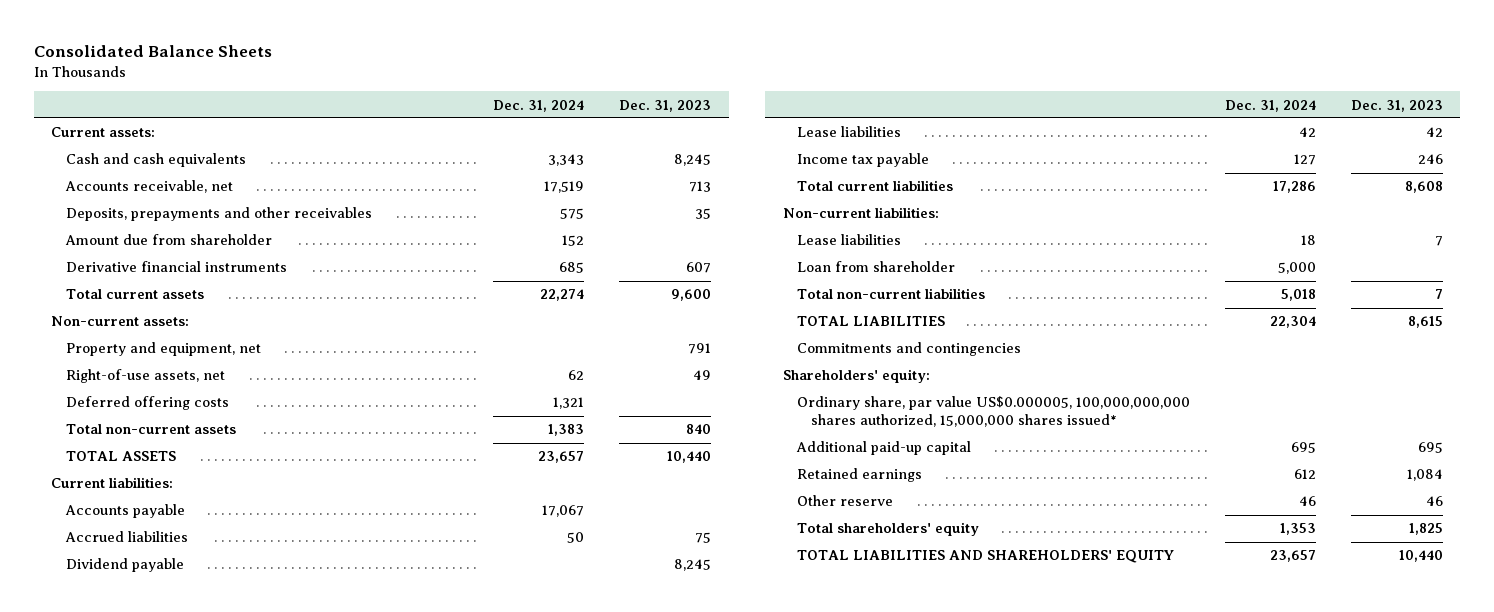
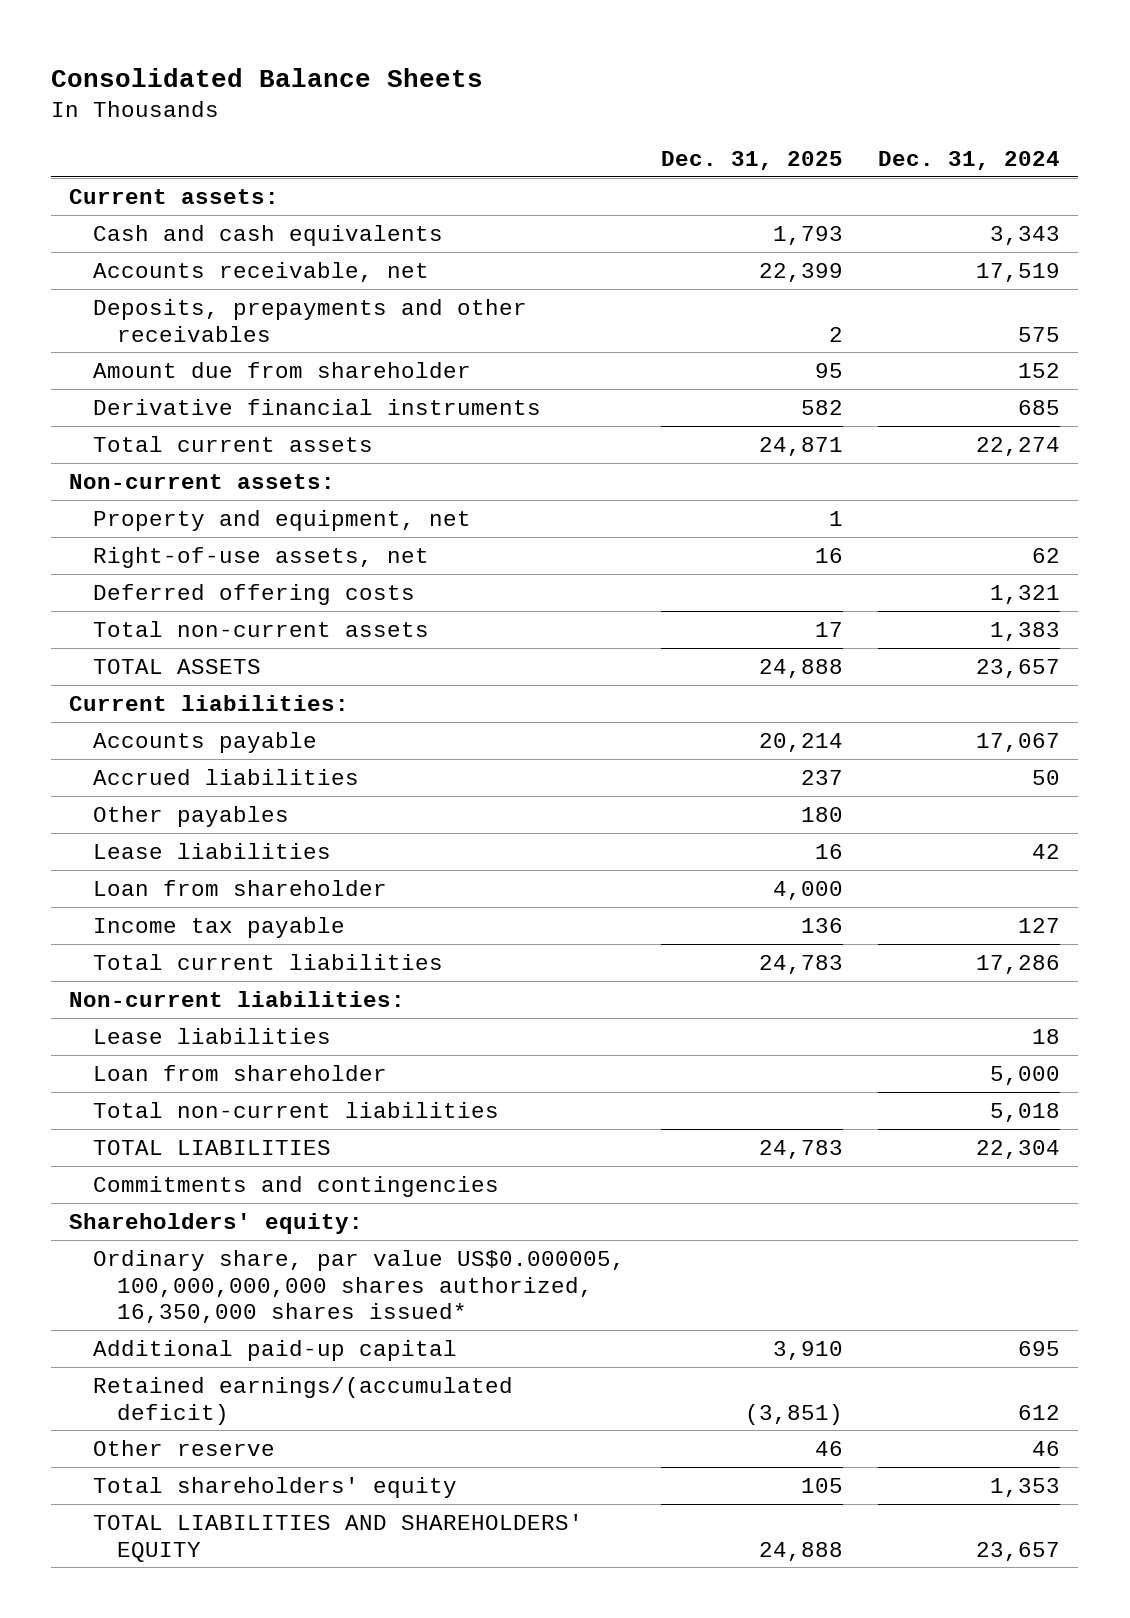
[619,99,712,112] Dec. 31, 2023 -> none
none -> [660,150,843,170] Dec. 31, 2025
[65,558,184,573] Dividend payable -> none
none -> [93,805,290,827] Other payables
none -> [93,879,388,896] Loan from shareholder
[796,396,1190,428] Ordinary share, par value US$0.000005, 100,000,000,000 shares authorized, 15,000,000 shares issued* -> [93,1249,626,1324] Ordinary share, par value US$0.000005, 100,000,000,000 shares authorized, 16,350,000 shares issued*
[796,468,922,483] Retained earnings -> [93,1376,514,1425] Retained earnings/(accumulated deficit)

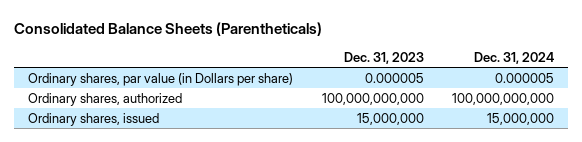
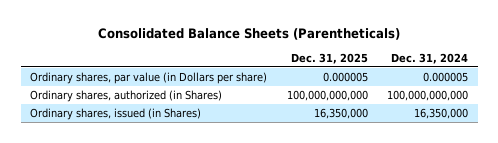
[343,52,424,65] Dec. 31, 2023 -> none
none -> [290,53,368,65] Dec. 31, 2025
[28,92,183,106] Ordinary shares, authorized -> [30,90,223,103] Ordinary shares, authorized (in Shares)
[28,112,160,126] Ordinary shares, issued -> [30,108,202,121] Ordinary shares, issued (in Shares)
[487,112,555,125] 15,000,000 -> [414,108,469,120] 16,350,000

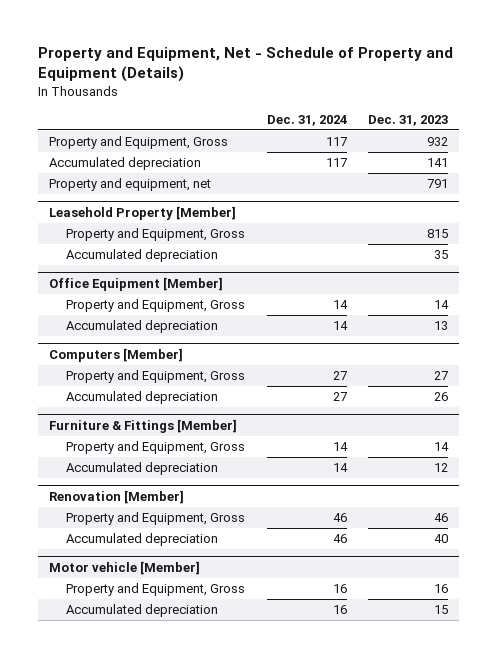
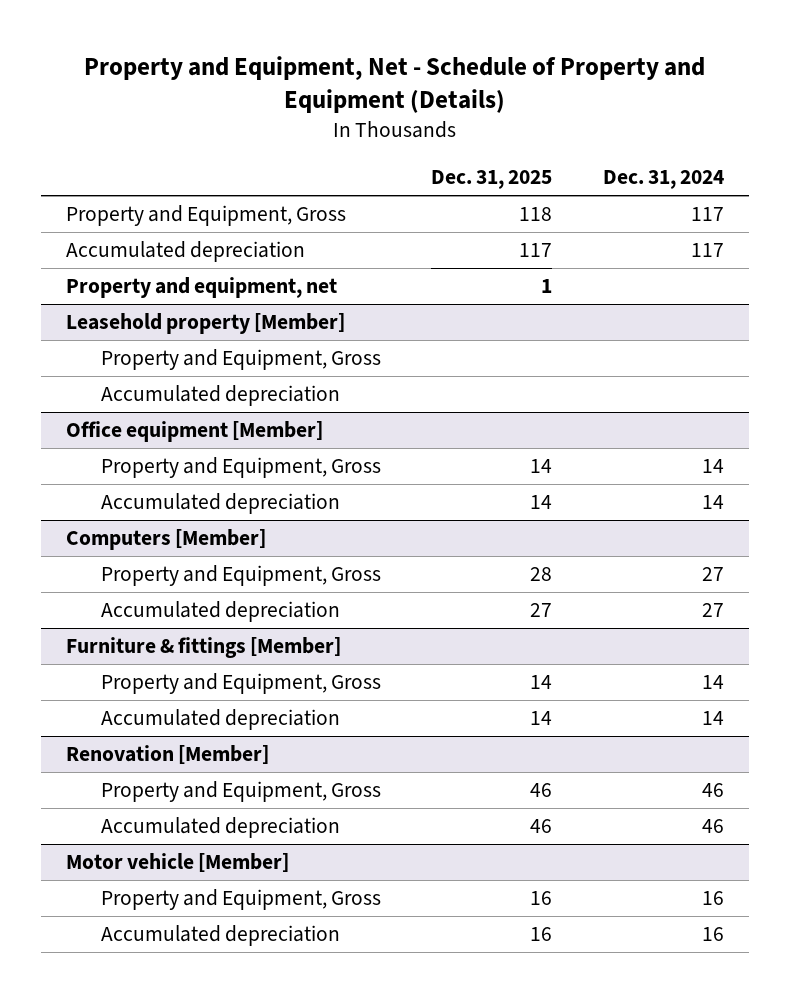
[367,114,448,126] Dec. 31, 2023 -> none
none -> [431,170,553,190] Dec. 31, 2025
[49,206,237,221] Leasehold Property [Member] -> [66,313,346,335] Leasehold property [Member]
[49,277,224,292] Office Equipment [Member] -> [66,421,324,443] Office equipment [Member]
[49,419,238,434] Furniture & Fittings [Member] -> [66,637,342,659] Furniture & fittings [Member]

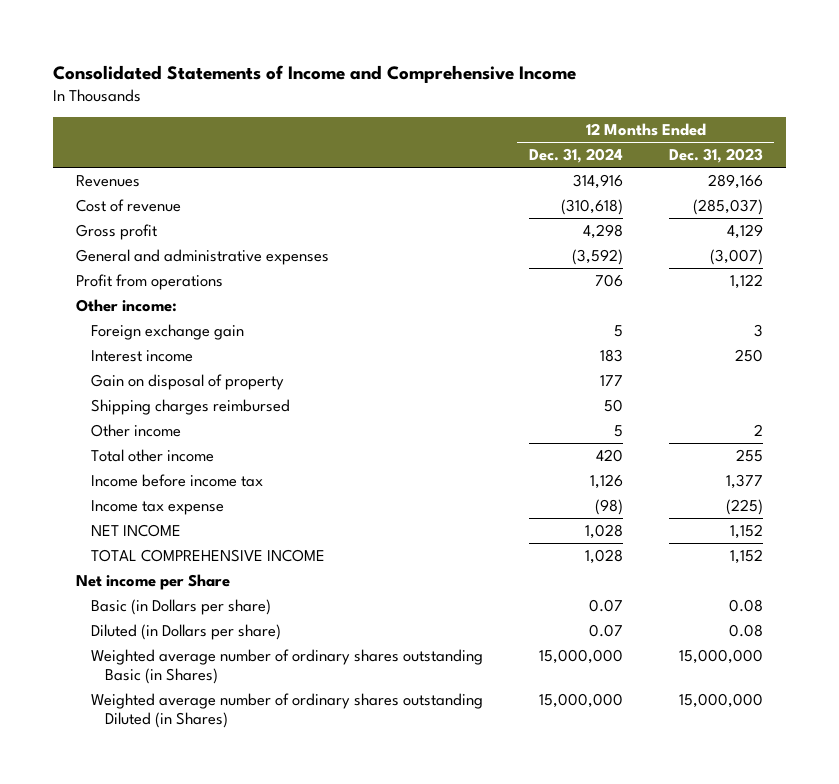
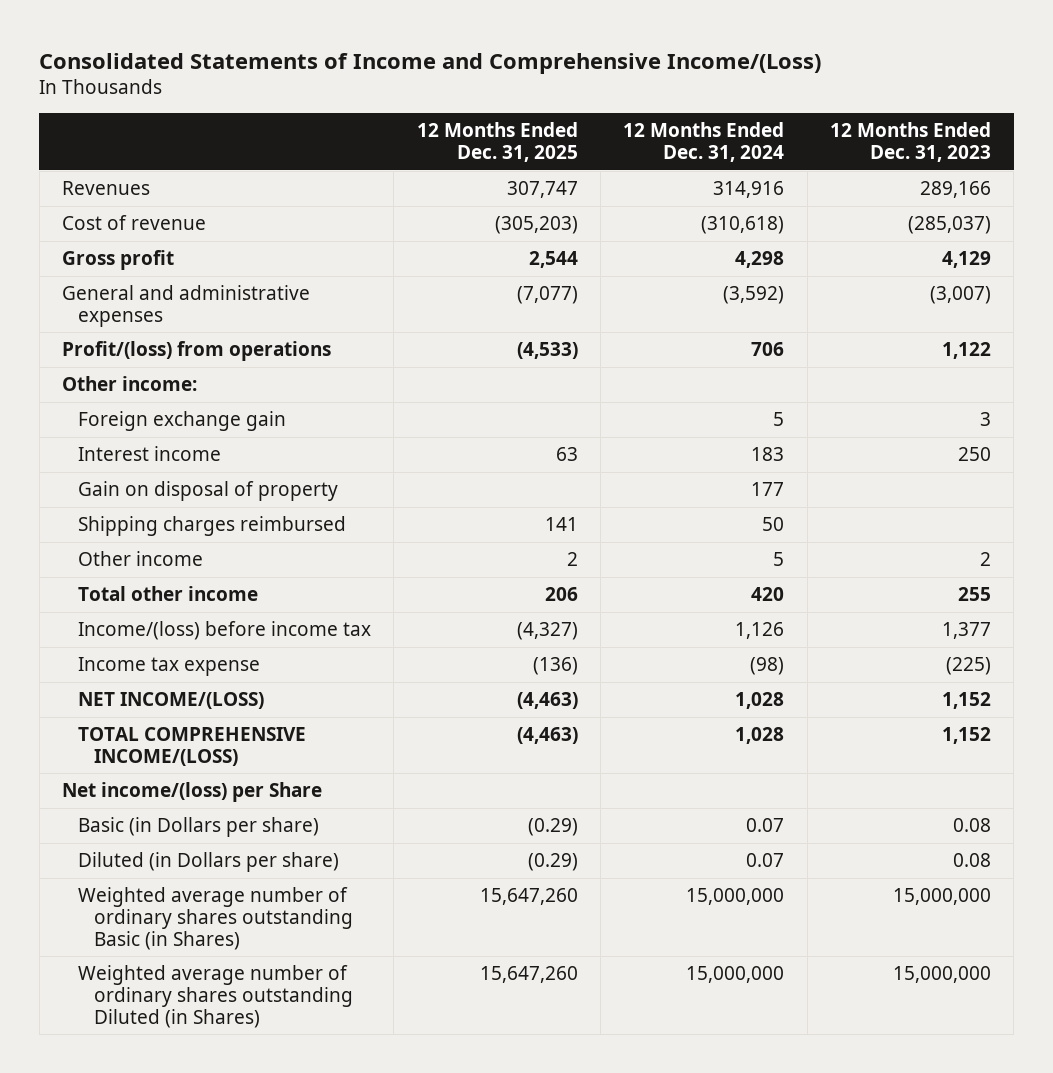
[53,64,577,83] Consolidated Statements of Income and Comprehensive Income -> [39,52,822,74] Consolidated Statements of Income and Comprehensive Income/(Loss)
none -> [416,122,578,163] 12 Months Ended Dec. 31, 2025
[76,274,224,291] Profit from operations -> [62,341,332,362] Profit/(loss) from operations
[90,474,263,488] Income before income tax -> [77,621,371,641] Income/(loss) before income tax
[90,524,181,538] NET INCOME -> [77,692,264,710] NET INCOME/(LOSS)
[90,549,325,563] TOTAL COMPREHENSIVE INCOME -> [77,727,306,766] TOTAL COMPREHENSIVE INCOME/(LOSS)
[76,574,231,591] Net income per Share -> [62,782,323,803] Net income/(loss) per Share

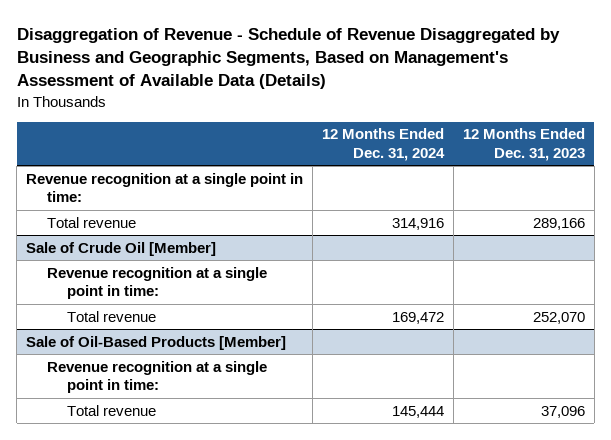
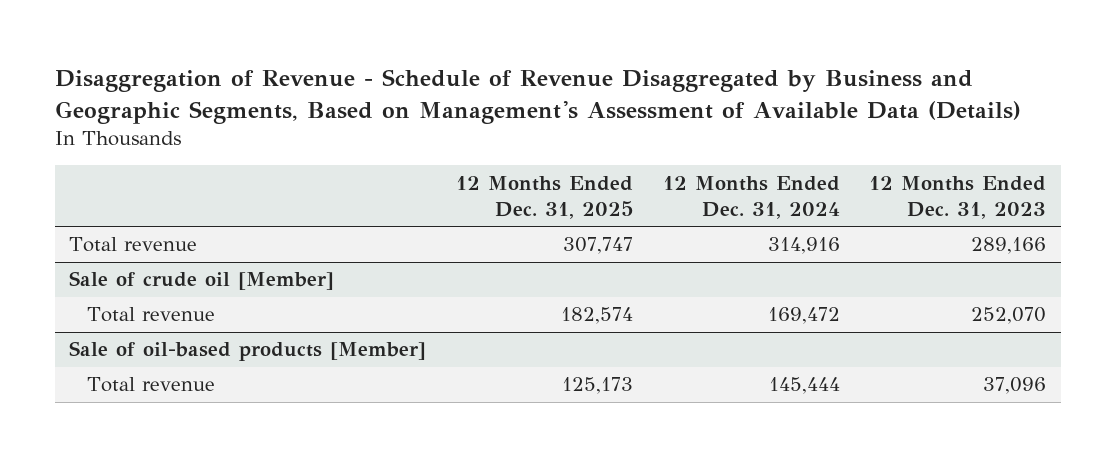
none -> [456,175,634,219] 12 Months Ended Dec. 31, 2025
[26,172,304,203] Revenue recognition at a single point in time: -> none
[46,266,267,300] Revenue recognition at a single point in time: -> none
[26,241,217,256] Sale of Crude Oil [Member] -> [69,271,335,291] Sale of crude oil [Member]
[46,360,267,394] Revenue recognition at a single point in time: -> none
[26,335,287,350] Sale of Oil-Based Products [Member] -> [69,341,427,362] Sale of oil-based products [Member]

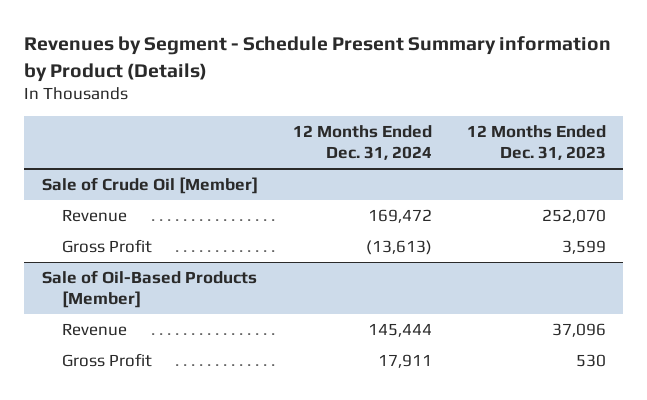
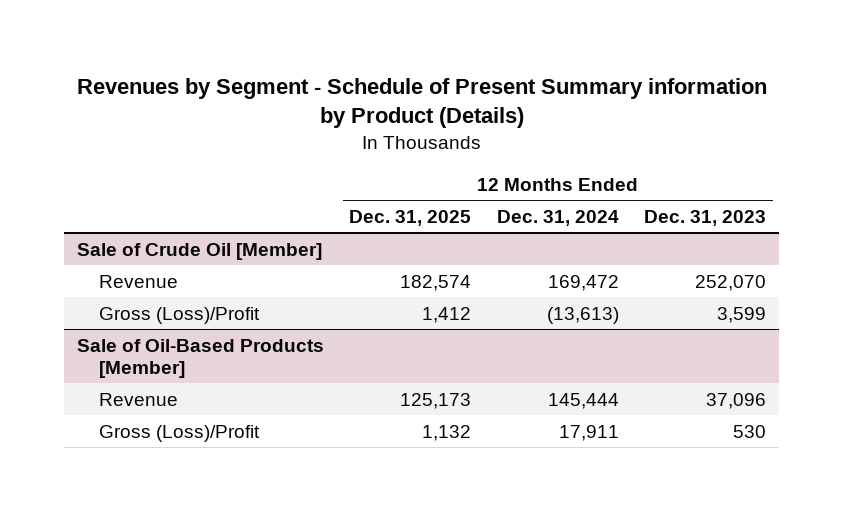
[24,36,612,82] Revenues by Segment - Schedule Present Summary information by Product (Details) -> [76,77,767,129] Revenues by Segment - Schedule of Present Summary information by Product (Details)
none -> [349,210,472,227] Dec. 31, 2025
[62,238,153,253] Gross Profit -> [99,306,261,324] Gross (Loss)/Profit
[62,352,153,367] Gross Profit -> [99,424,261,442] Gross (Loss)/Profit

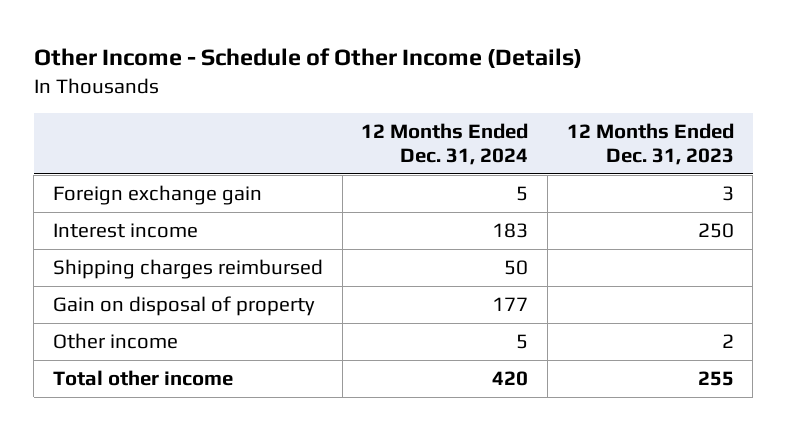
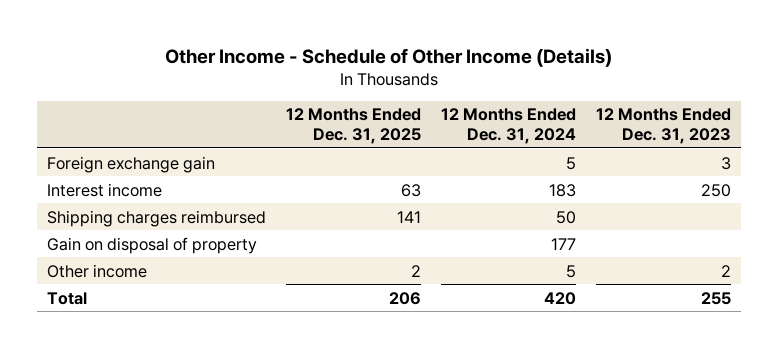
none -> [286,108,422,144] 12 Months Ended Dec. 31, 2025
[52,370,233,387] Total other income -> [47,291,88,305] Total

